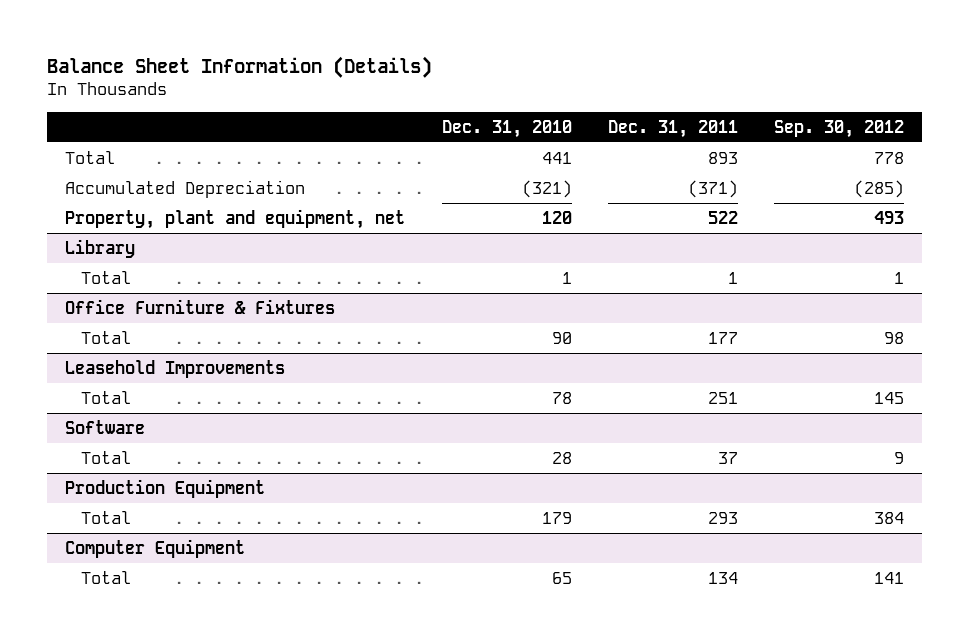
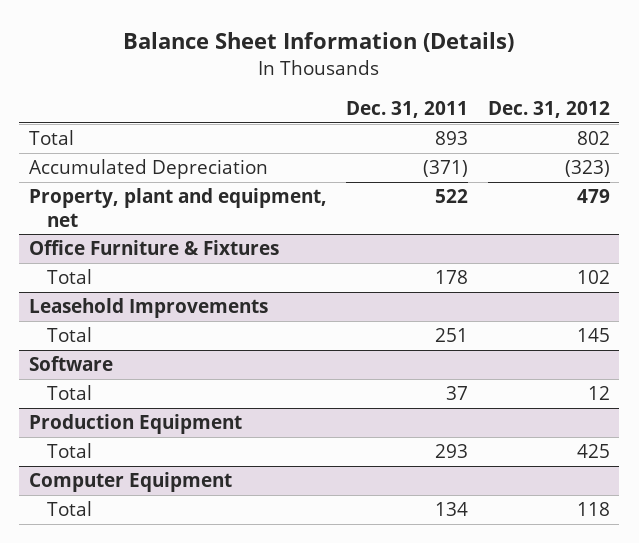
[441,119,572,138] Dec. 31, 2010 -> none
[774,119,905,138] Sep. 30, 2012 -> none
none -> [487,101,610,119] Dec. 31, 2012
[65,238,136,258] Library -> none
[81,270,132,284] Total -> none
[707,331,738,344] 177 -> [435,270,469,285] 178

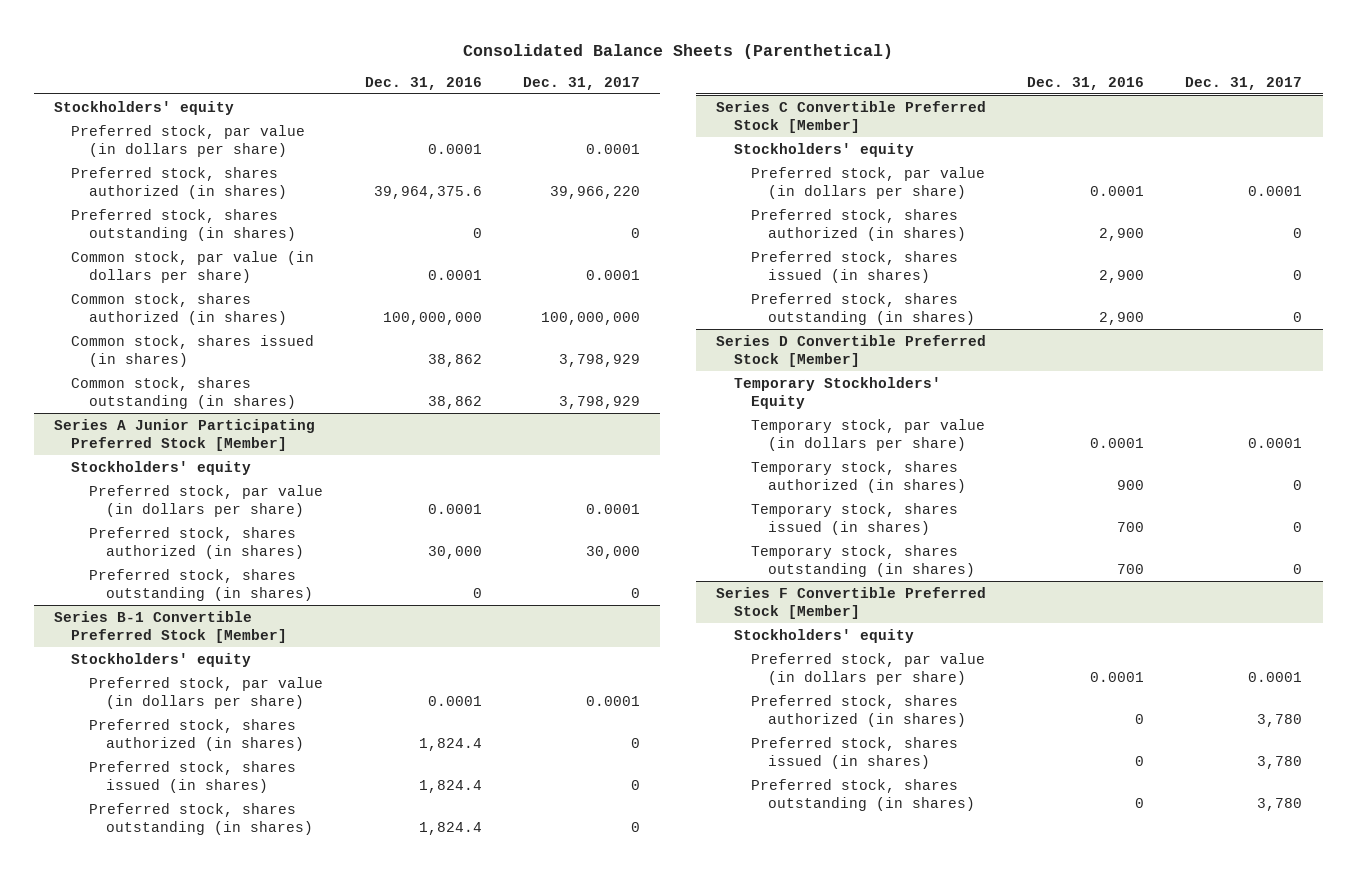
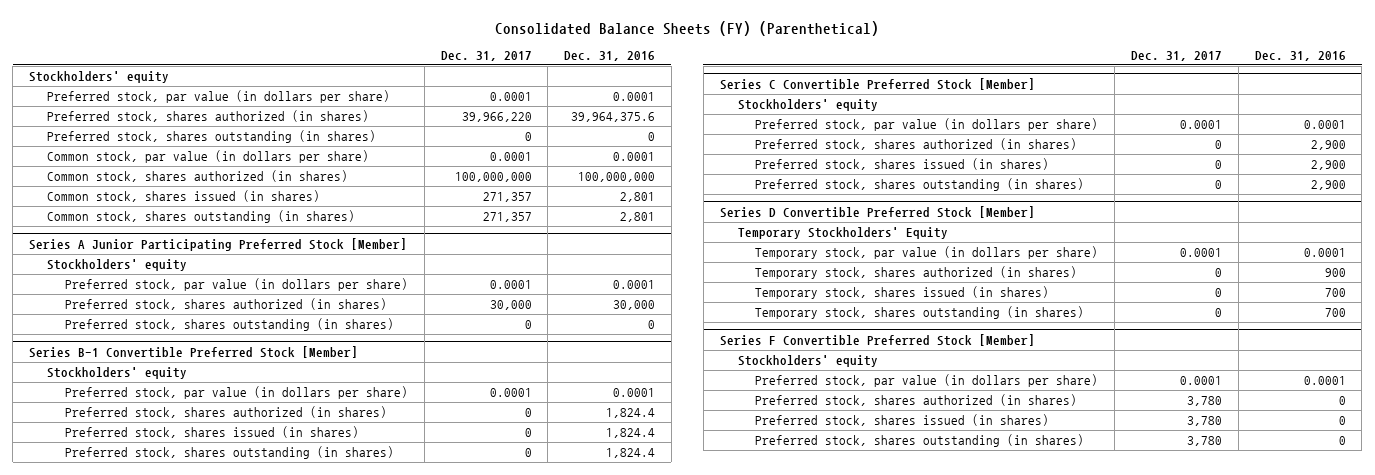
[463,43,894,59] Consolidated Balance Sheets (Parenthetical) -> [495,20,880,36] Consolidated Balance Sheets (FY) (Parenthetical)
[428,354,483,368] 38,862 -> [620,191,656,202] 2,801
[558,354,640,368] 3,798,929 -> [482,191,532,202] 271,357
[428,396,483,410] 38,862 -> [620,211,656,222] 2,801
[558,396,640,410] 3,798,929 -> [482,211,532,222] 271,357

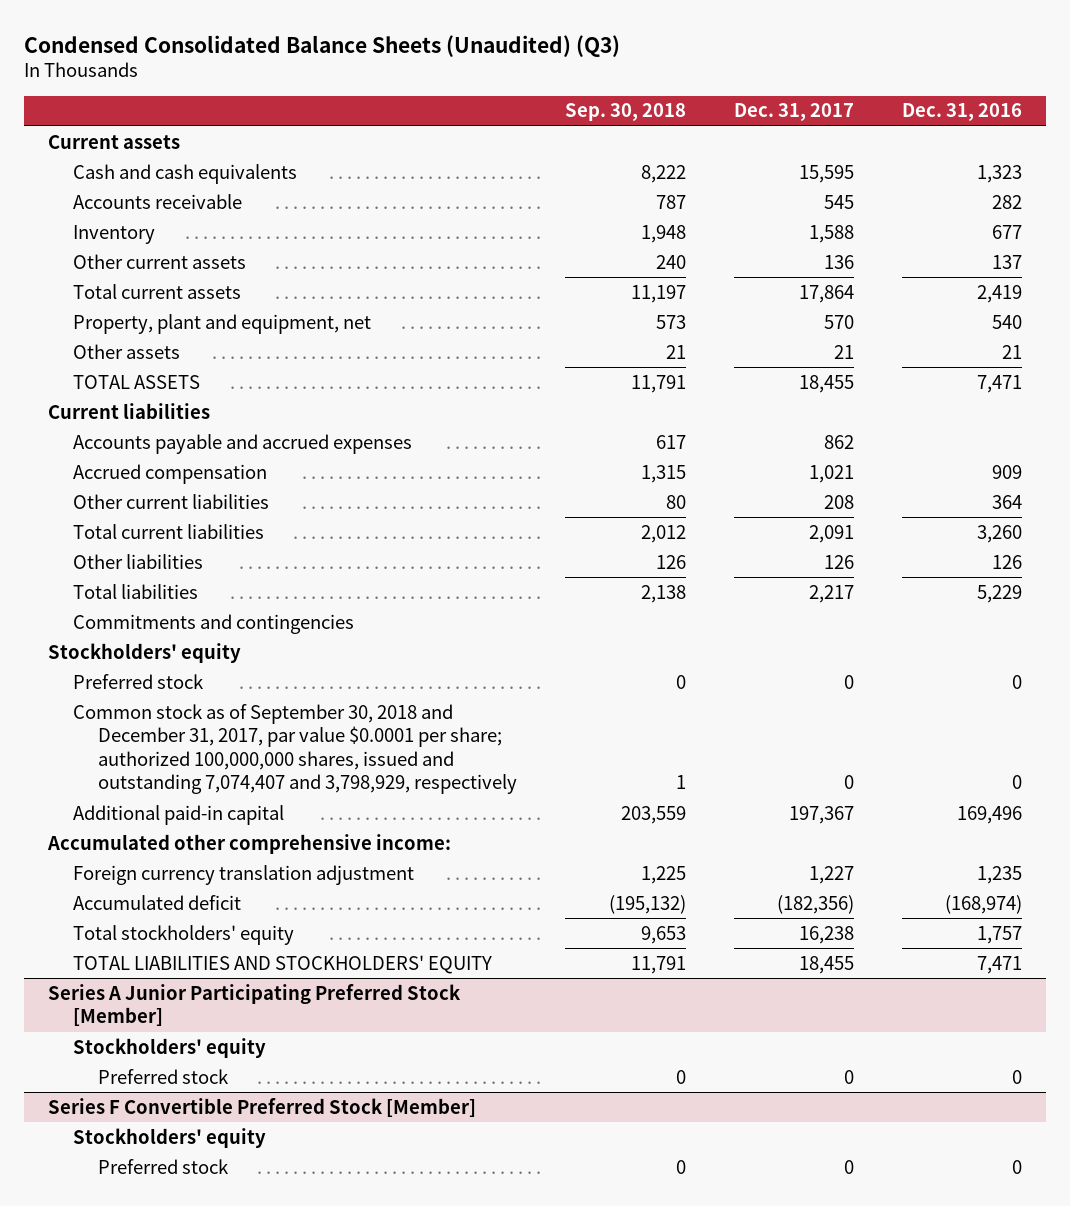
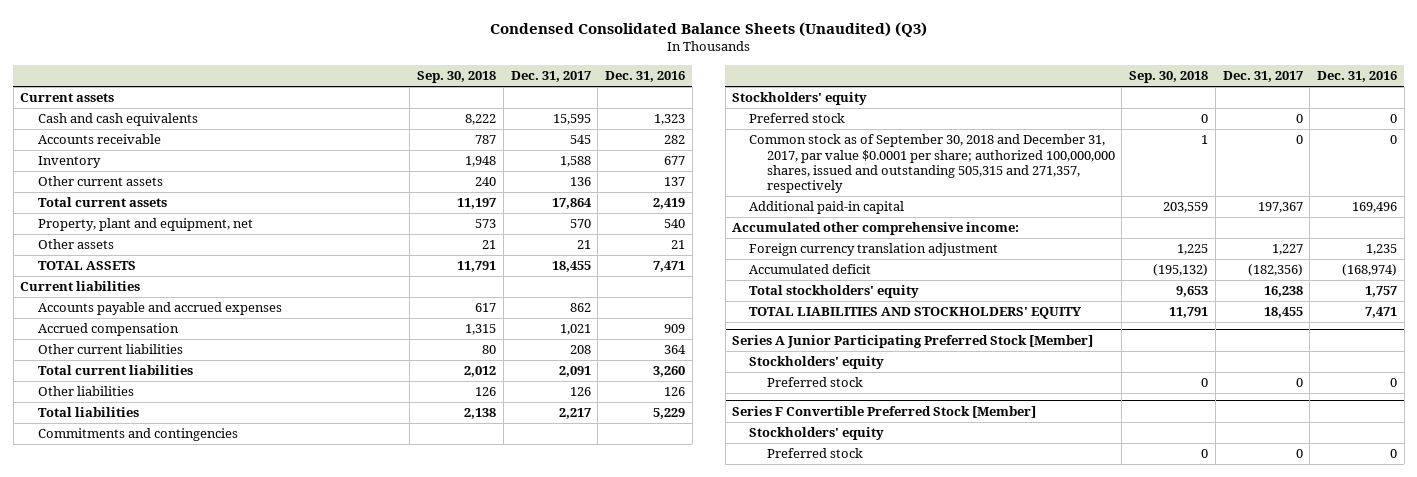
[72,703,517,795] Common stock as of September 30, 2018 and December 31, 2017, par value $0.0001 per share; authorized 100,000,000 shares, issued and outstanding 7,074,407 and 3,798,929, respectively -> [749,134,1115,194] Common stock as of September 30, 2018 and December 31, 2017, par value $0.0001 per share; authorized 100,000,000 shares, issued and outstanding 505,315 and 271,357, respectively

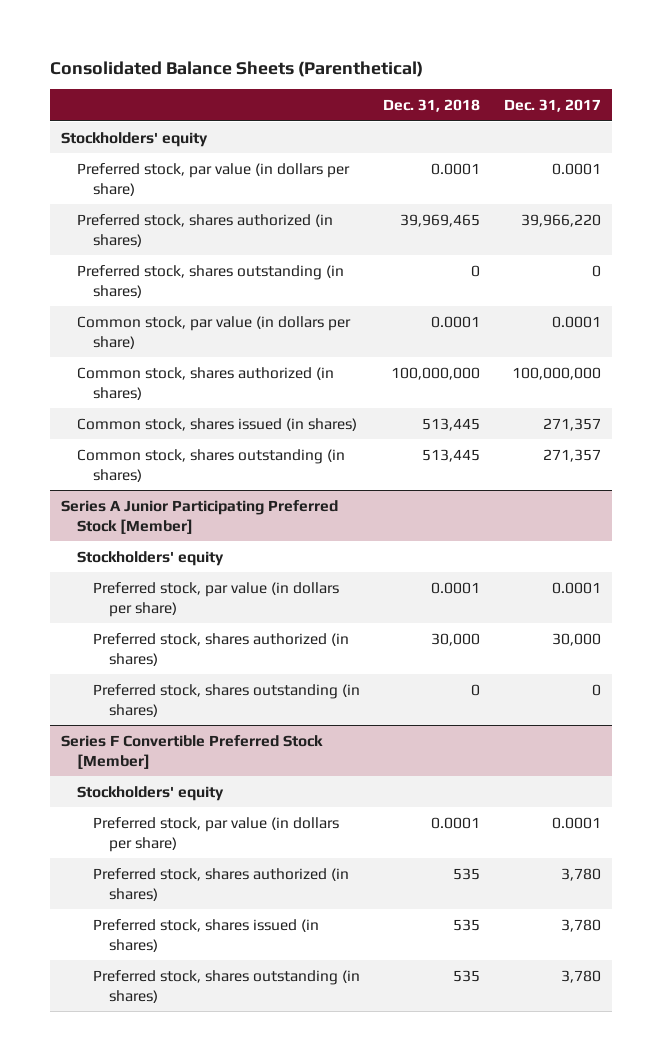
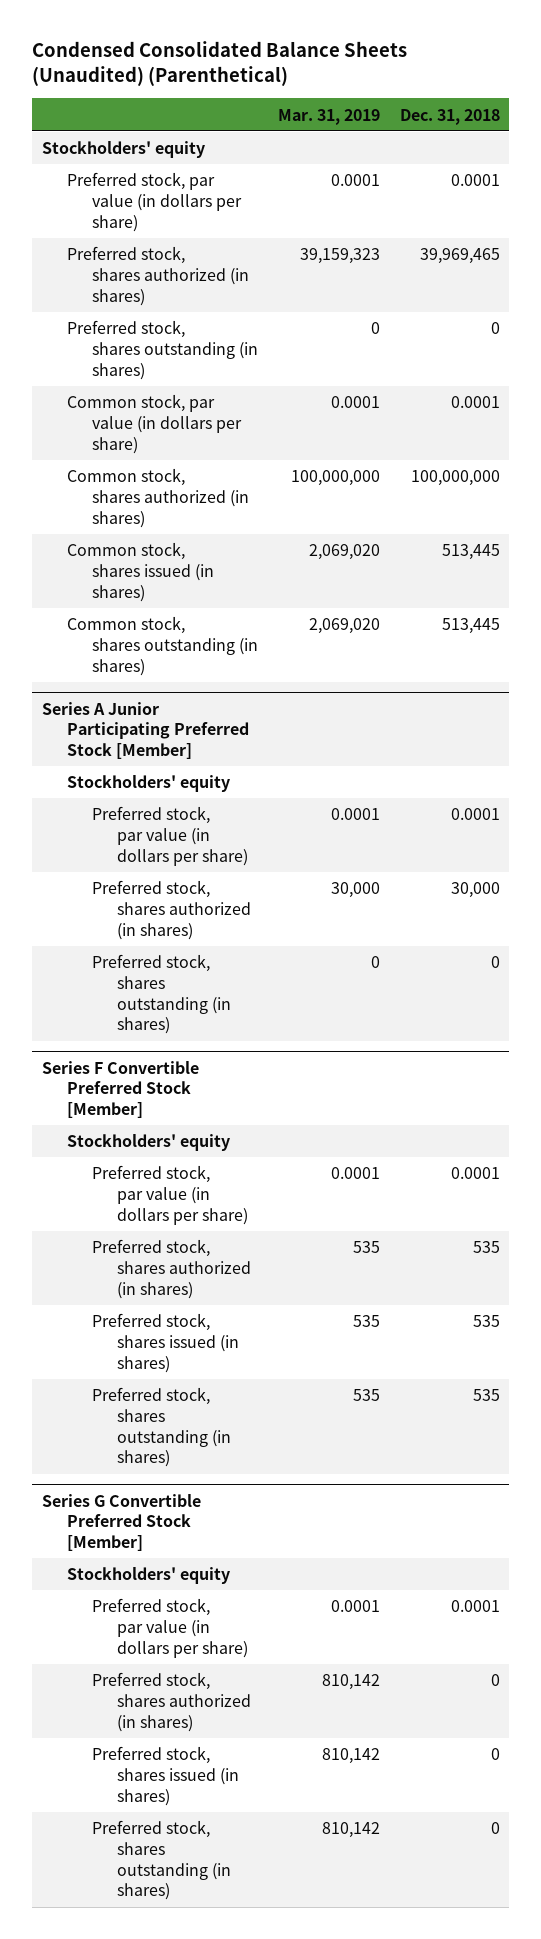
[49,60,423,77] Consolidated Balance Sheets (Parenthetical) -> [31,41,407,87] Condensed Consolidated Balance Sheets (Unaudited) (Parenthetical)
[503,99,601,113] Dec. 31, 2017 -> none
none -> [277,108,380,125] Mar. 31, 2019
none -> [41,1493,201,1552] Series G Convertible Preferred Stock [Member]
none -> [66,1567,230,1585] Stockholders' equity
none -> [92,1598,249,1658] Preferred stock, par value (in dollars per share)
none -> [92,1672,252,1732] Preferred stock, shares authorized (in shares)
none -> [92,1746,240,1806] Preferred stock, shares issued (in shares)
none -> [92,1820,232,1901] Preferred stock, shares outstanding (in shares)

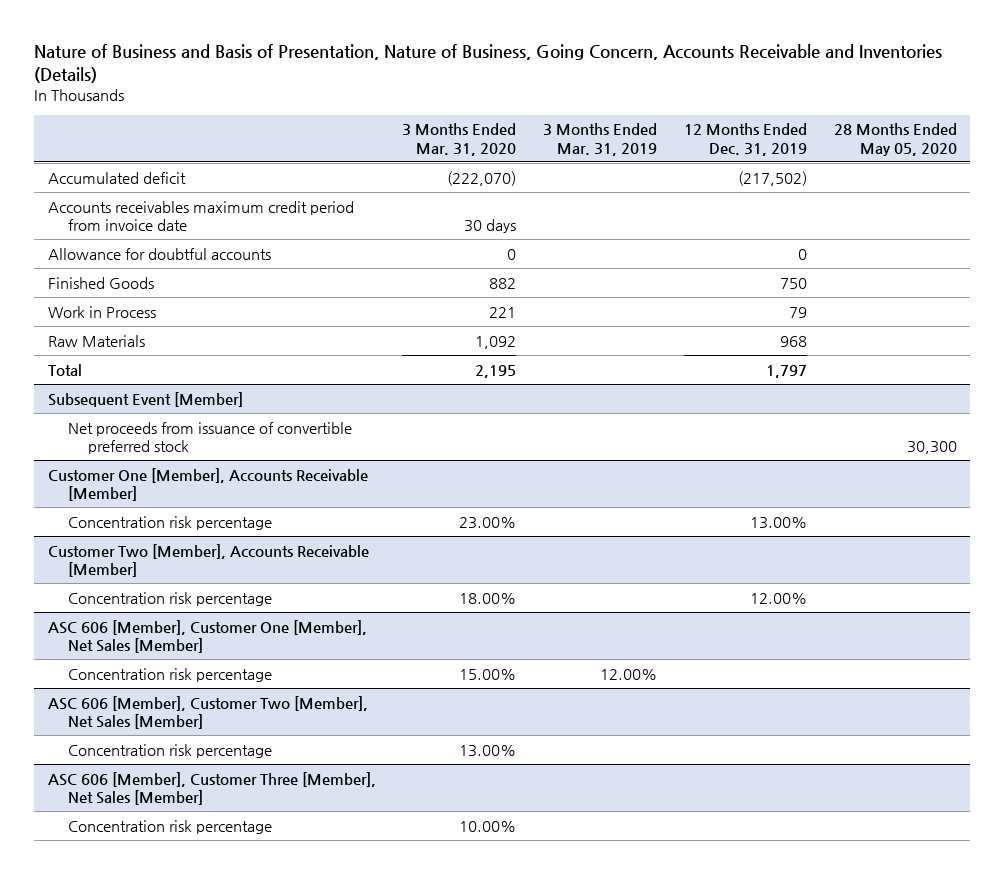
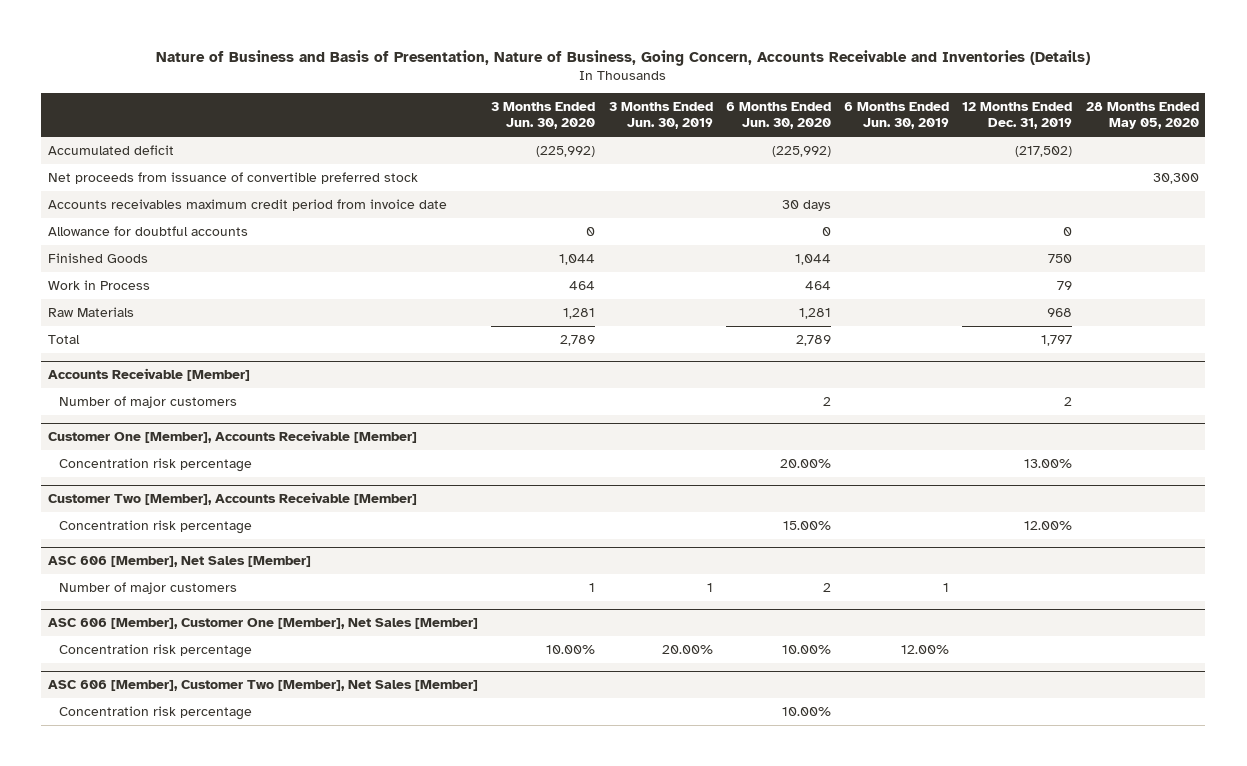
[402,123,517,156] 3 Months Ended Mar. 31, 2020 -> none
[543,123,658,156] 3 Months Ended Mar. 31, 2019 -> none
none -> [491,101,596,130] 3 Months Ended Jun. 30, 2020
none -> [608,101,713,130] 3 Months Ended Jun. 30, 2019
none -> [725,101,831,130] 6 Months Ended Jun. 30, 2020
none -> [844,101,950,130] 6 Months Ended Jun. 30, 2019
none -> [47,171,418,184] Net proceeds from issuance of convertible preferred stock
[47,391,243,407] Subsequent Event [Member] -> none
[67,421,352,454] Net proceeds from issuance of convertible preferred stock -> none
none -> [47,368,250,382] Accounts Receivable [Member]
none -> [59,395,238,408] Number of major customers
none -> [47,556,311,568] ASC 606 [Member], Net Sales [Member]
none -> [59,581,238,594] Number of major customers
[47,771,376,805] ASC 606 [Member], Customer Three [Member], Net Sales [Member] -> none
[67,819,272,834] Concentration risk percentage -> none

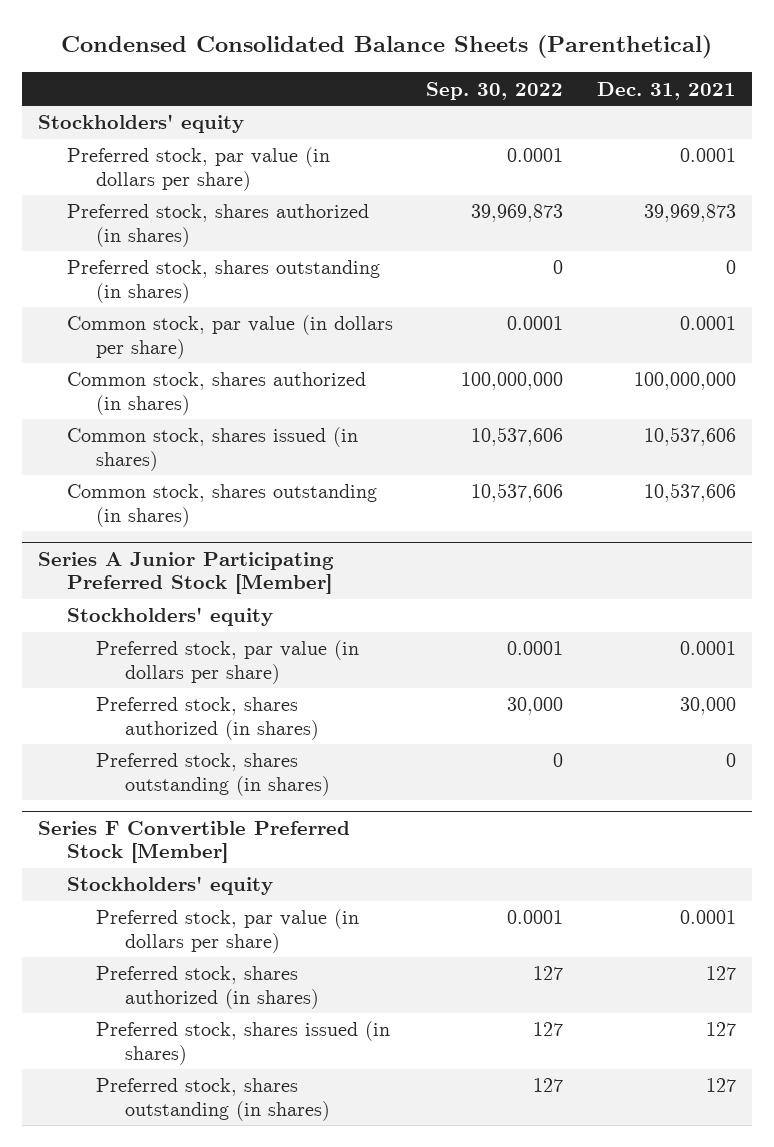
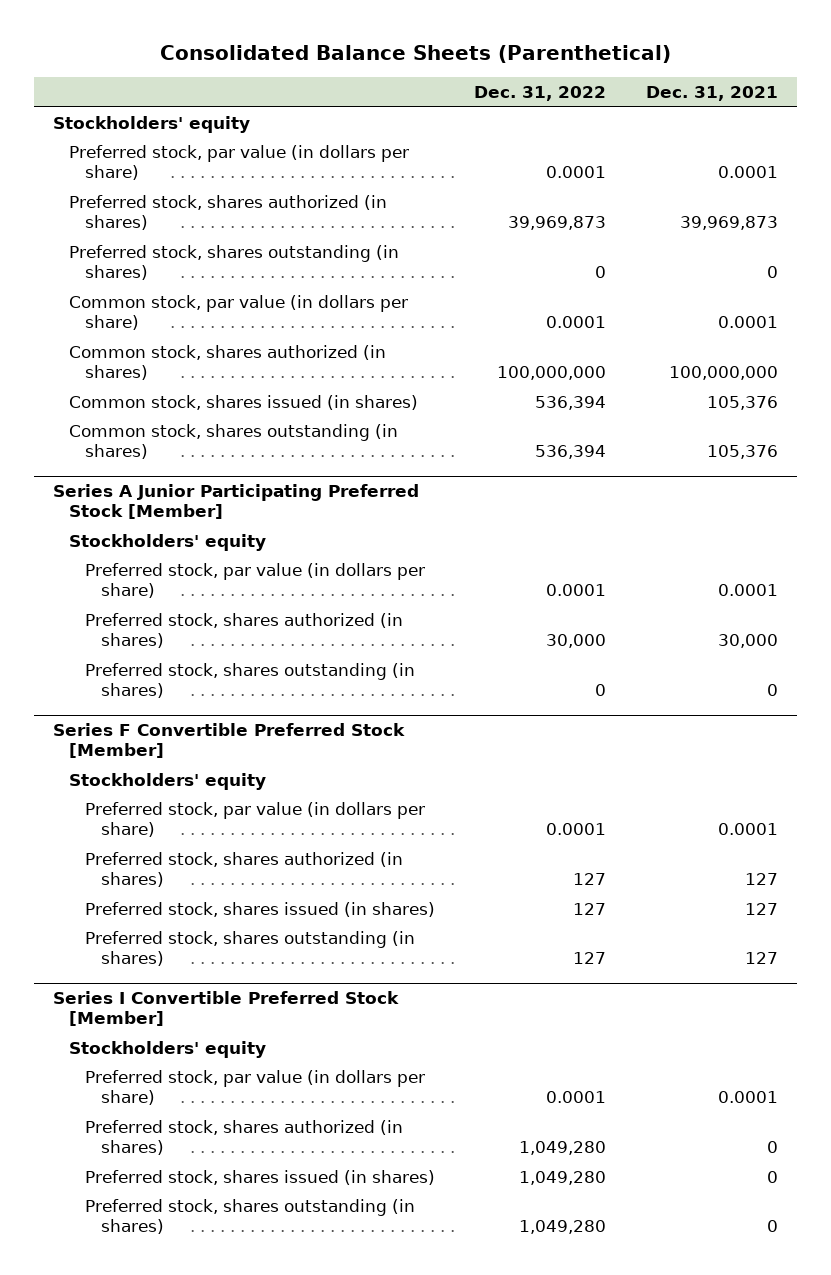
[60,35,712,59] Condensed Consolidated Balance Sheets (Parenthetical) -> [159,45,671,64] Consolidated Balance Sheets (Parenthetical)
[426,81,564,100] Sep. 30, 2022 -> none
none -> [474,86,607,102] Dec. 31, 2022
[643,427,736,447] 10,537,606 -> [706,395,778,410] 105,376
[643,483,736,503] 10,537,606 -> [706,445,778,460] 105,376
none -> [53,991,400,1027] Series I Convertible Preferred Stock [Member]
none -> [69,1040,267,1058] Stockholders' equity
none -> [85,1069,426,1106] Preferred stock, par value (in dollars per share)
none -> [85,1119,404,1156] Preferred stock, shares authorized (in shares)
none -> [85,1169,436,1185] Preferred stock, shares issued (in shares)
none -> [85,1198,416,1235] Preferred stock, shares outstanding (in shares)

